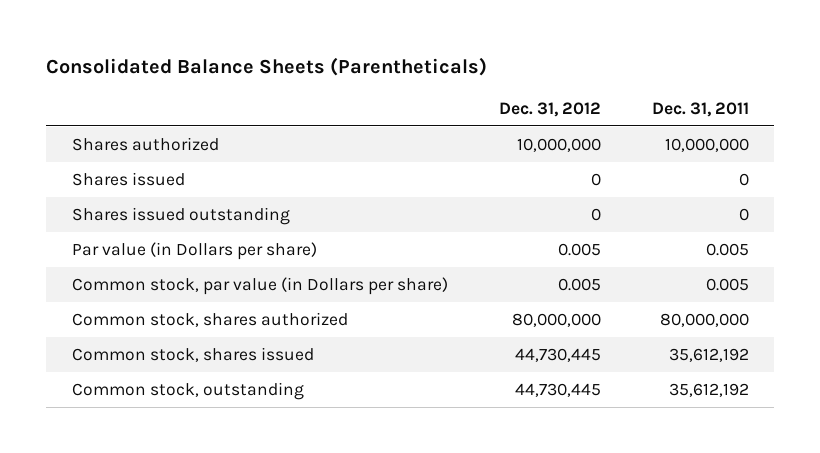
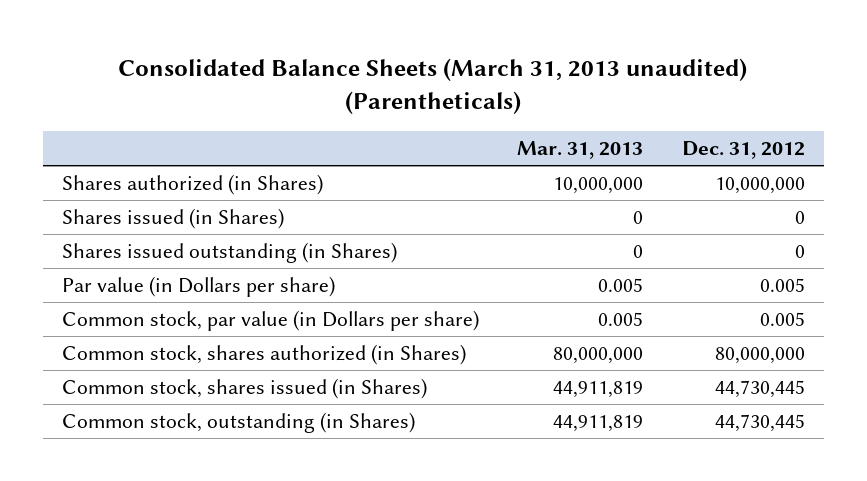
[46,57,488,77] Consolidated Balance Sheets (Parentheticals) -> [118,58,748,115] Consolidated Balance Sheets (March 31, 2013 unaudited) (Parentheticals)
[651,101,749,117] Dec. 31, 2011 -> none
none -> [517,140,644,159] Mar. 31, 2013
[71,137,219,152] Shares authorized -> [61,174,323,196] Shares authorized (in Shares)
[71,172,185,187] Shares issued -> [61,208,284,230] Shares issued (in Shares)
[71,207,290,226] Shares issued outstanding -> [61,242,397,264] Shares issued outstanding (in Shares)
[71,312,348,328] Common stock, shares authorized -> [61,344,466,366] Common stock, shares authorized (in Shares)
[71,347,314,363] Common stock, shares issued -> [61,378,427,400] Common stock, shares issued (in Shares)
[71,382,304,401] Common stock, outstanding -> [61,412,415,434] Common stock, outstanding (in Shares)

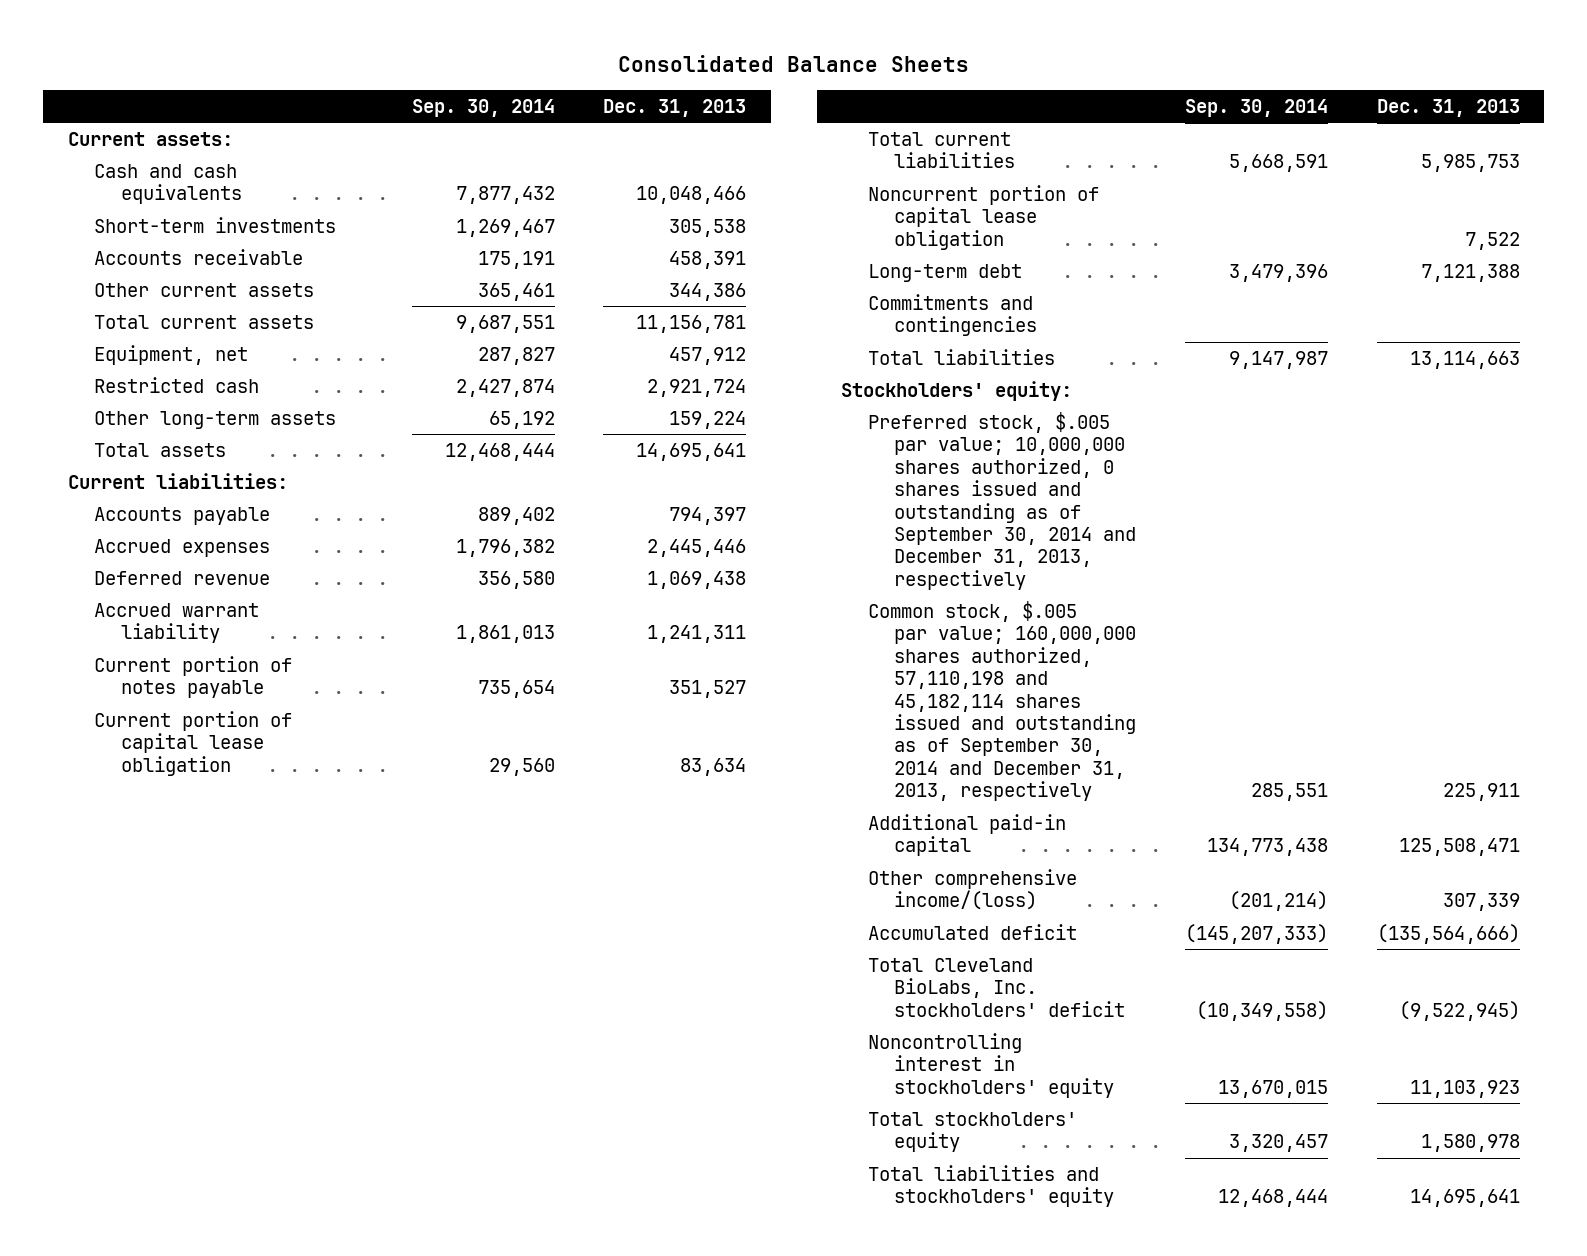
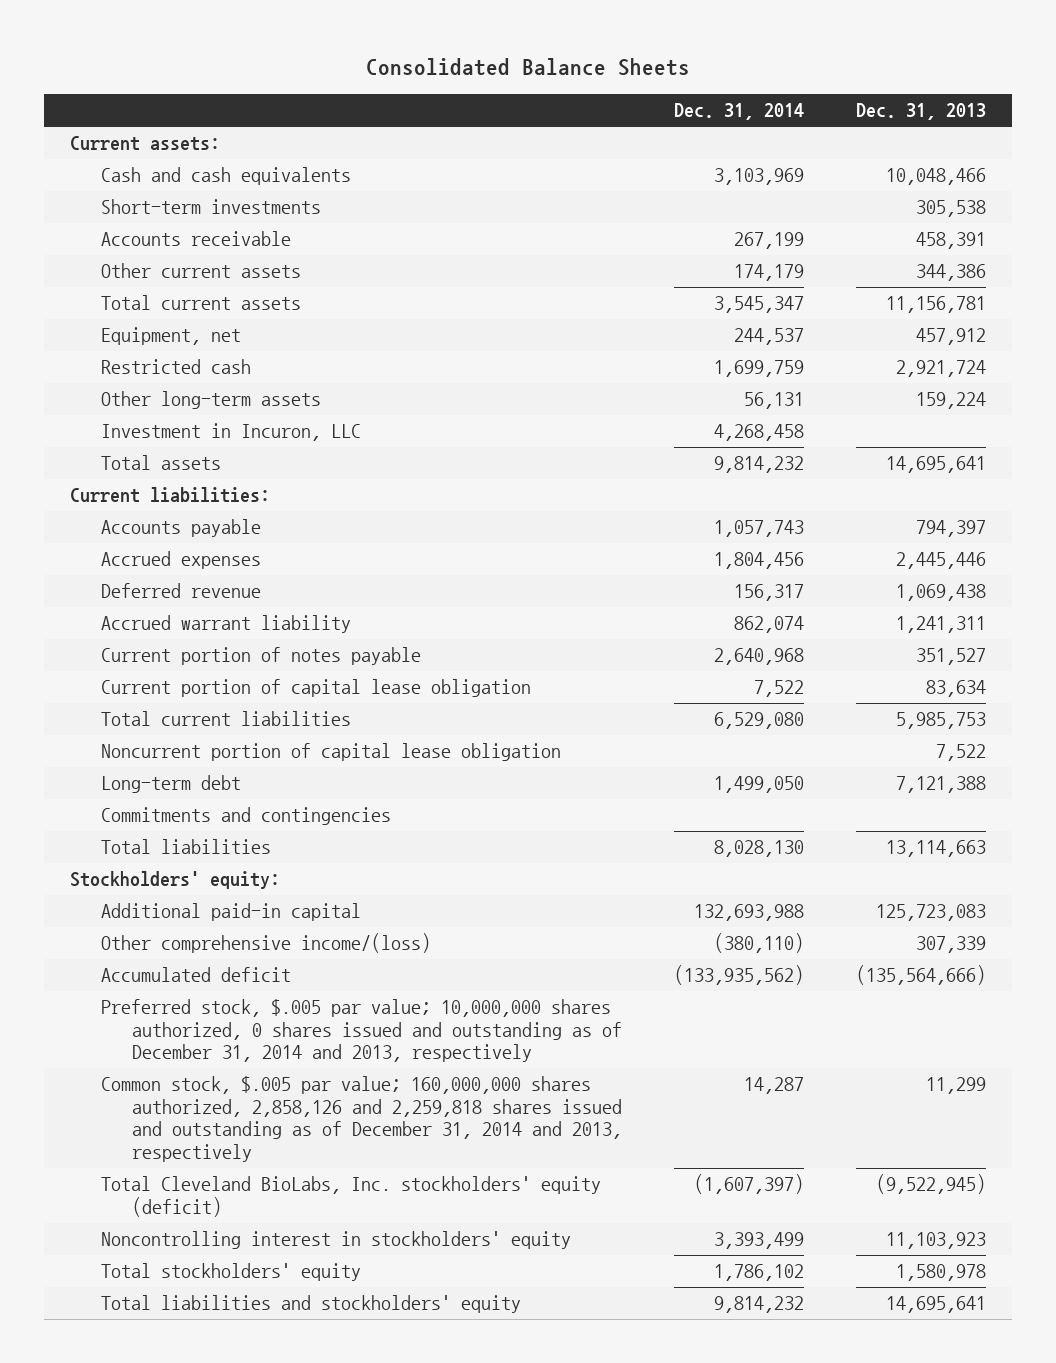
[411,98,555,117] Sep. 30, 2014 -> none
none -> [673,103,804,121] Dec. 31, 2014
none -> [100,423,361,442] Investment in Incuron, LLC
[867,411,1137,590] Preferred stock, $.005 par value; 10,000,000 shares authorized, 0 shares issued and outstanding as of September 30, 2014 and December 31, 2013, respectively -> none
[867,600,1137,802] Common stock, $.005 par value; 160,000,000 shares authorized, 57,110,198 and 45,182,114 shares issued and outstanding as of September 30, 2014 and December 31, 2013, respectively -> none
[1398,838,1520,857] 125,508,471 -> [875,904,986,922] 125,723,083
none -> [100,999,622,1063] Preferred stock, $.005 par value; 10,000,000 shares authorized, 0 shares issued and outstanding as of December 31, 2014 and 2013, respectively
none -> [100,1076,622,1162] Common stock, $.005 par value; 160,000,000 shares authorized, 2,858,126 and 2,259,818 shares issued and outstanding as of December 31, 2014 and 2013, respectively
[867,957,1126,1017] Total Cleveland BioLabs, Inc. stockholders' deficit -> [100,1176,601,1217] Total Cleveland BioLabs, Inc. stockholders' equity (deficit)

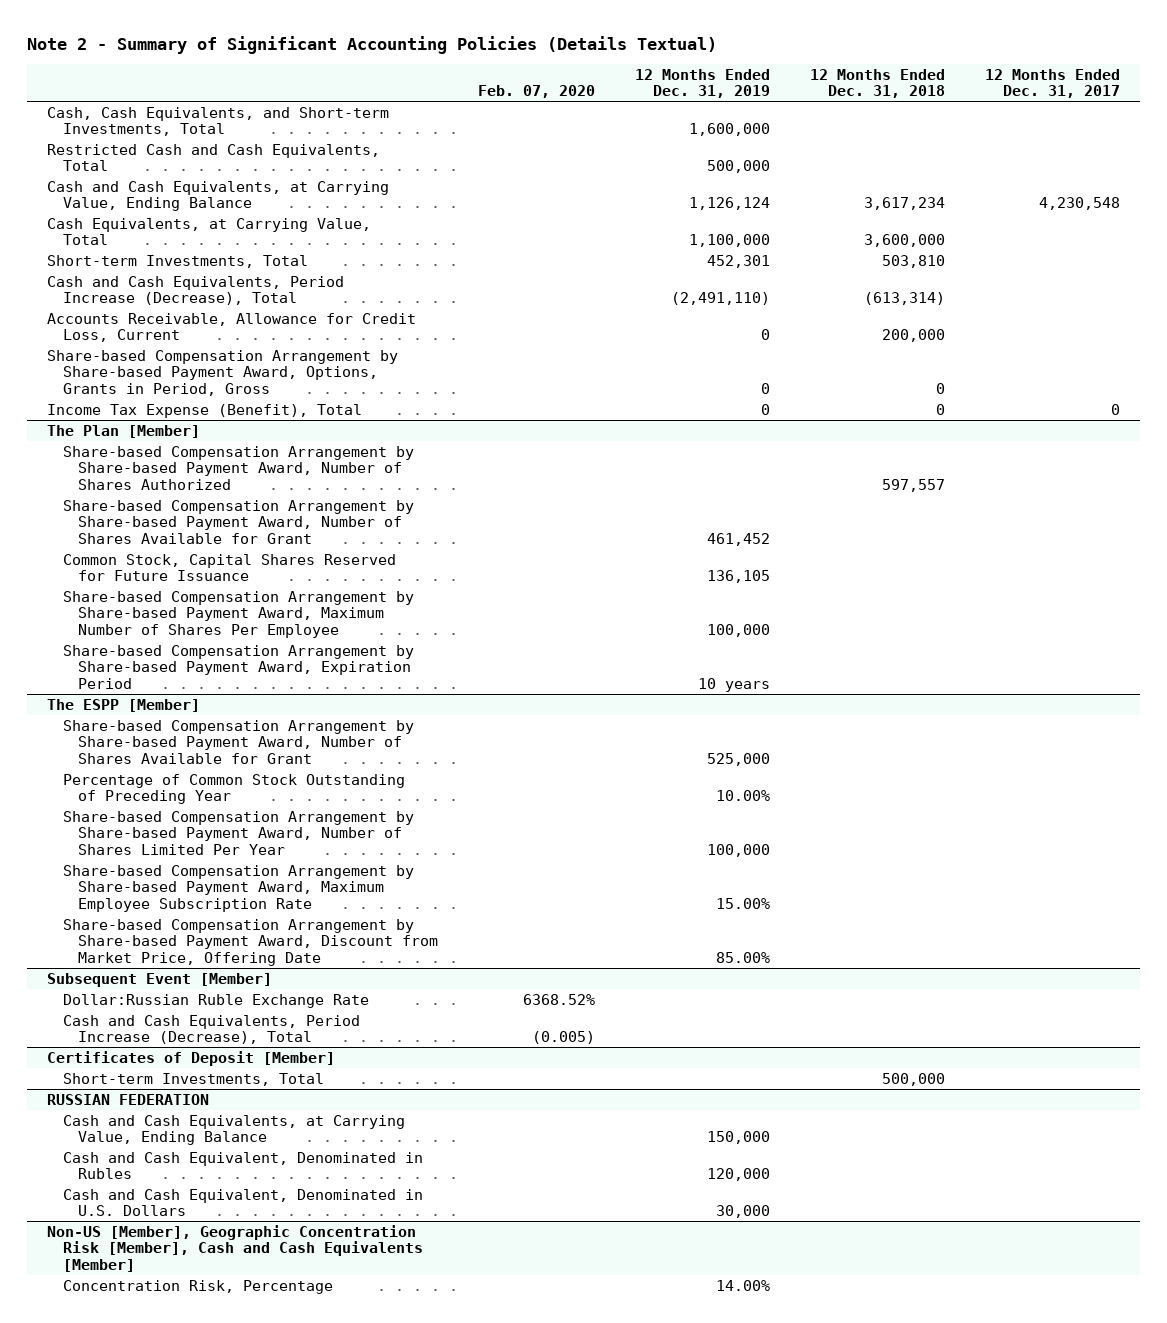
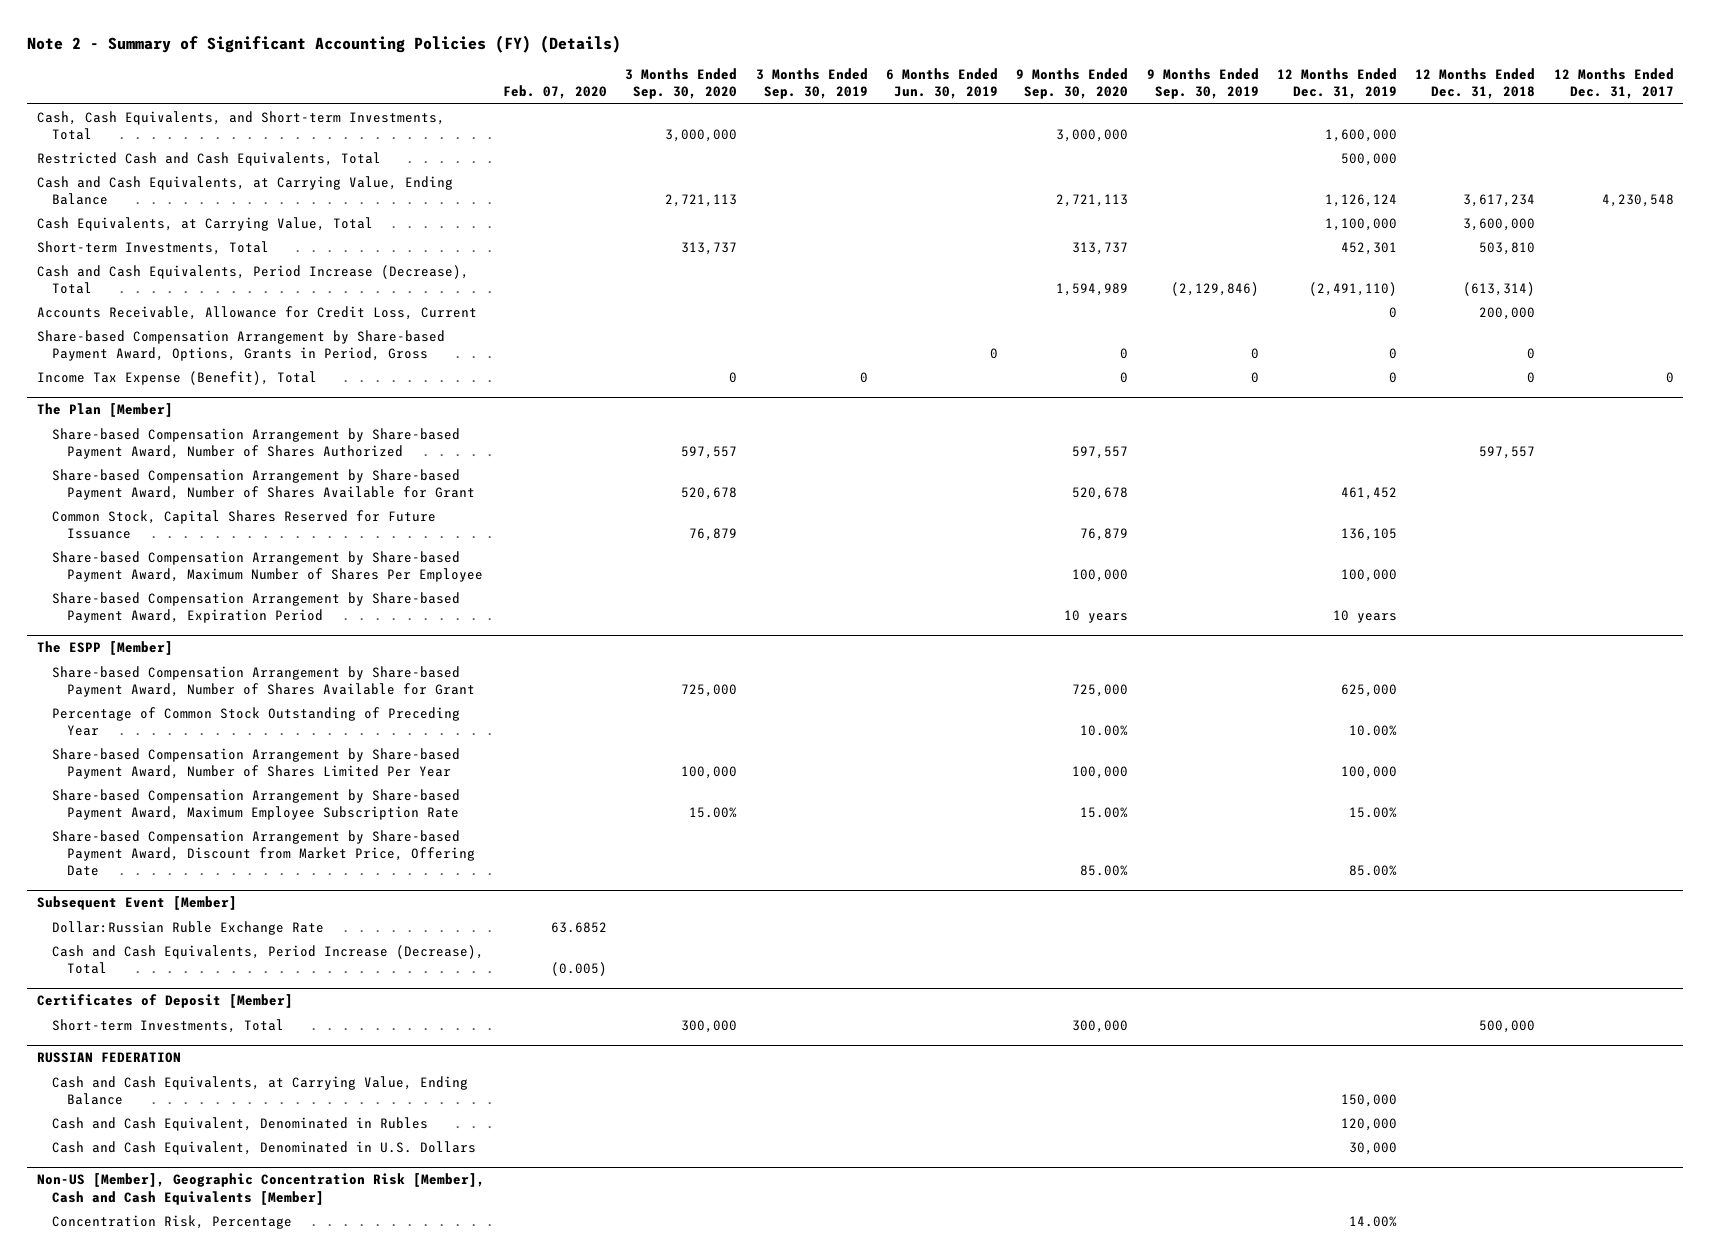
[27,35,718,54] Note 2 - Summary of Significant Accounting Policies (Details Textual) -> [27,34,622,53] Note 2 - Summary of Significant Accounting Policies (FY) (Details)
none -> [625,68,738,100] 3 Months Ended Sep. 30, 2020
none -> [755,68,868,100] 3 Months Ended Sep. 30, 2019
none -> [885,68,998,100] 6 Months Ended Jun. 30, 2019
none -> [1016,68,1129,100] 9 Months Ended Sep. 30, 2020
none -> [1146,68,1259,100] 9 Months Ended Sep. 30, 2019
[707,752,771,766] 525,000 -> [1341,683,1398,697] 625,000
[523,993,596,1005] 6368.52% -> [550,921,607,933] 63.6852

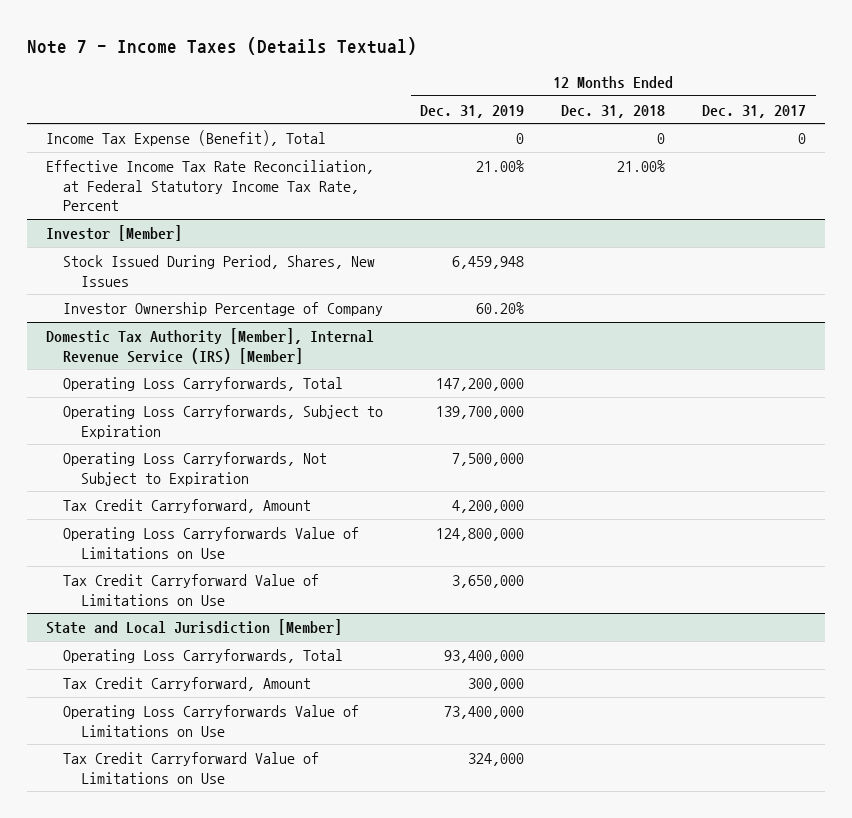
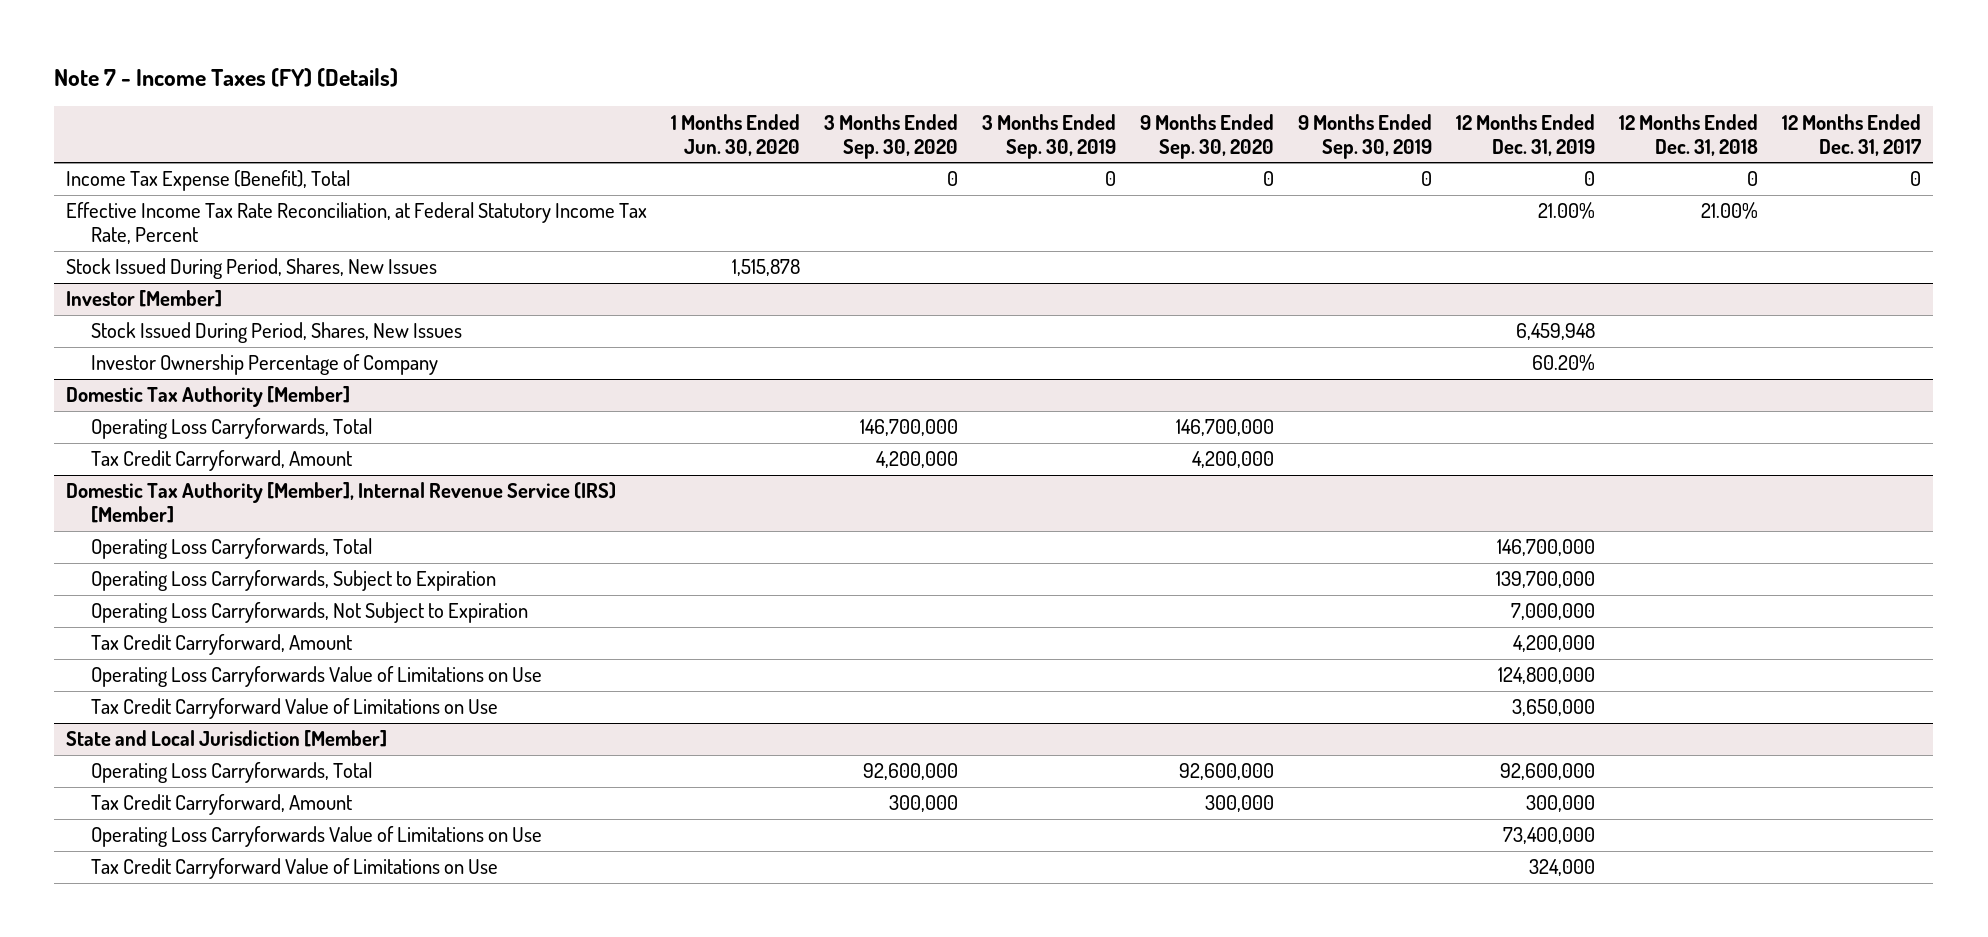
[27,36,418,55] Note 7 - Income Taxes (Details Textual) -> [54,67,399,87] Note 7 - Income Taxes (FY) (Details)
none -> [671,113,801,156] 1 Months Ended Jun. 30, 2020
none -> [824,113,959,159] 3 Months Ended Sep. 30, 2020
none -> [982,113,1117,159] 3 Months Ended Sep. 30, 2019
none -> [1140,113,1275,159] 9 Months Ended Sep. 30, 2020
none -> [1298,113,1433,159] 9 Months Ended Sep. 30, 2019
none -> [66,258,438,280] Stock Issued During Period, Shares, New Issues
none -> [66,386,351,408] Domestic Tax Authority [Member]
none -> [90,418,372,440] Operating Loss Carryforwards, Total
none -> [90,450,352,472] Tax Credit Carryforward, Amount
[436,377,525,391] 147,200,000 -> [1497,539,1596,557] 146,700,000
[452,452,525,466] 7,500,000 -> [1511,603,1596,621] 7,000,000
[444,649,525,663] 93,400,000 -> [1500,763,1596,781] 92,600,000

